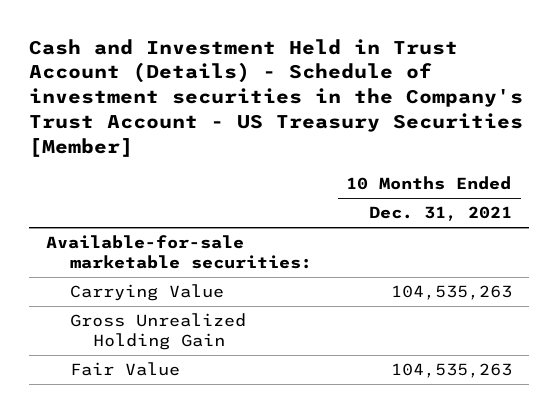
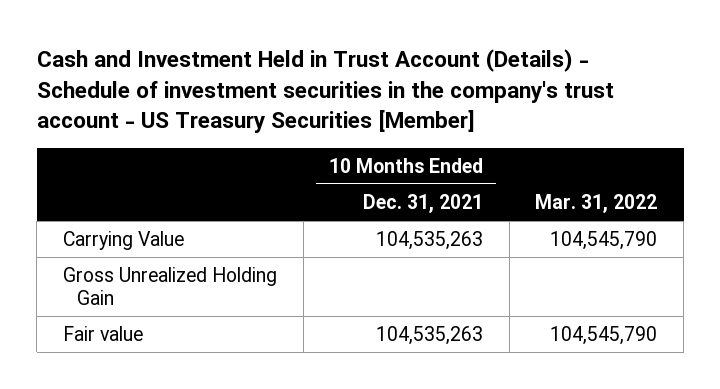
[28,38,523,157] Cash and Investment Held in Trust Account (Details) - Schedule of investment securities in the Company's Trust Account - US Treasury Securities [Member] -> [36,49,614,133] Cash and Investment Held in Trust Account (Details) - Schedule of investment securities in the company's trust account - US Treasury Securities [Member]
none -> [535,194,658,214] Mar. 31, 2022
[46,235,312,269] Available-for-sale marketable securities: -> none
[69,362,180,377] Fair Value -> [63,326,144,342] Fair value

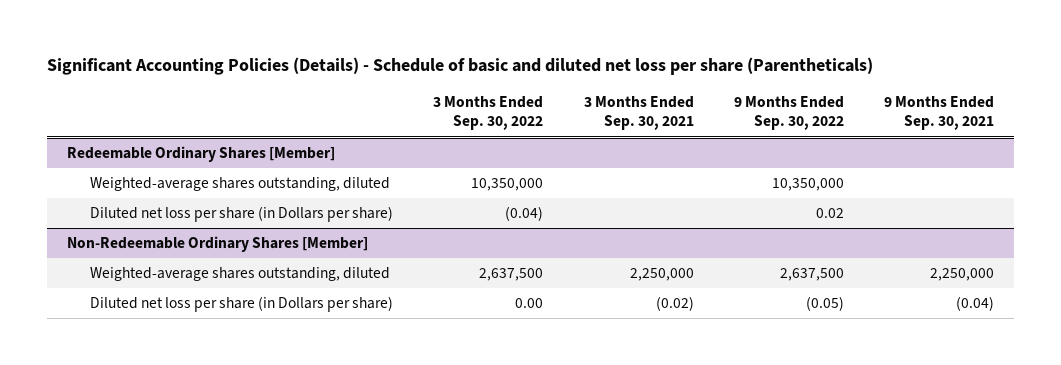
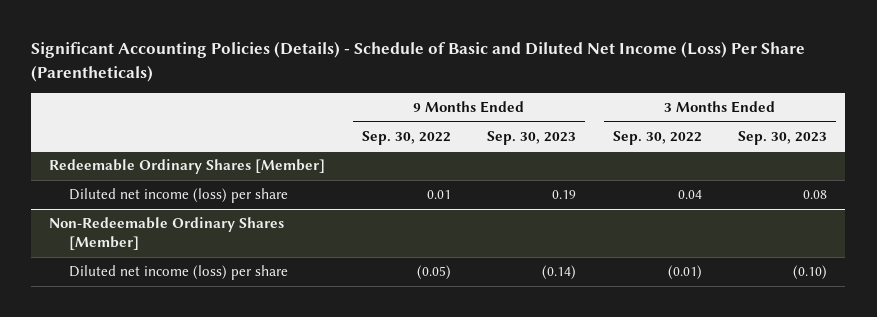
[46,57,873,76] Significant Accounting Policies (Details) - Schedule of basic and diluted net loss per share (Parentheticals) -> [31,41,806,82] Significant Accounting Policies (Details) - Schedule of Basic and Diluted Net Income (Loss) Per Share (Parentheticals)
[583,96,694,131] 3 Months Ended Sep. 30, 2021 -> none
[884,96,995,131] 9 Months Ended Sep. 30, 2021 -> none
none -> [487,130,577,145] Sep. 30, 2023
none -> [738,130,828,145] Sep. 30, 2023
[90,177,391,192] Weighted-average shares outstanding, diluted -> none
[90,206,394,223] Diluted net loss per share (in Dollars per share) -> [68,188,288,204] Diluted net income (loss) per share
[505,206,544,222] (0.04) -> [677,190,702,200] 0.04
[815,208,844,219] 0.02 -> [426,190,451,200] 0.01
[90,267,391,282] Weighted-average shares outstanding, diluted -> none
[90,296,394,313] Diluted net loss per share (in Dollars per share) -> [68,265,288,281] Diluted net income (loss) per share
[515,298,544,309] 0.00 -> [667,265,702,281] (0.01)

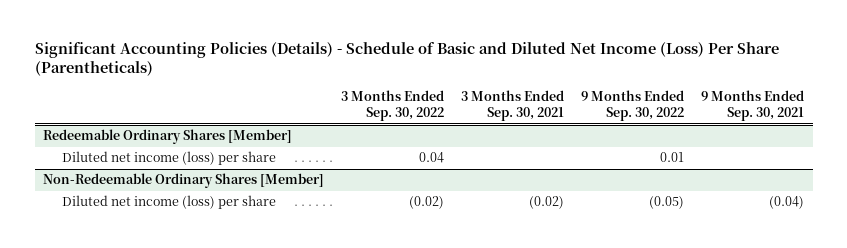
[487,130,577,145] Sep. 30, 2023 -> none
[738,130,828,145] Sep. 30, 2023 -> none
none -> [461,90,565,122] 3 Months Ended Sep. 30, 2021
none -> [701,90,805,122] 9 Months Ended Sep. 30, 2021
[667,265,702,281] (0.01) -> [409,196,445,210] (0.02)

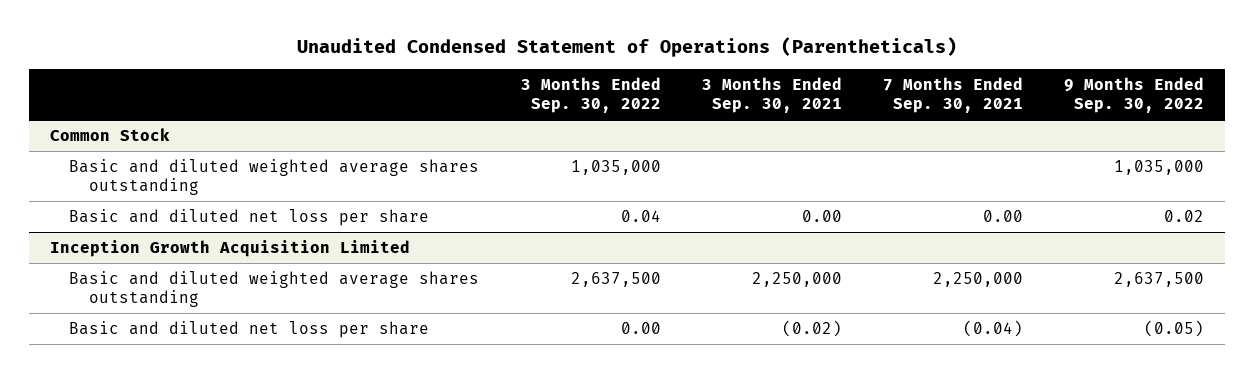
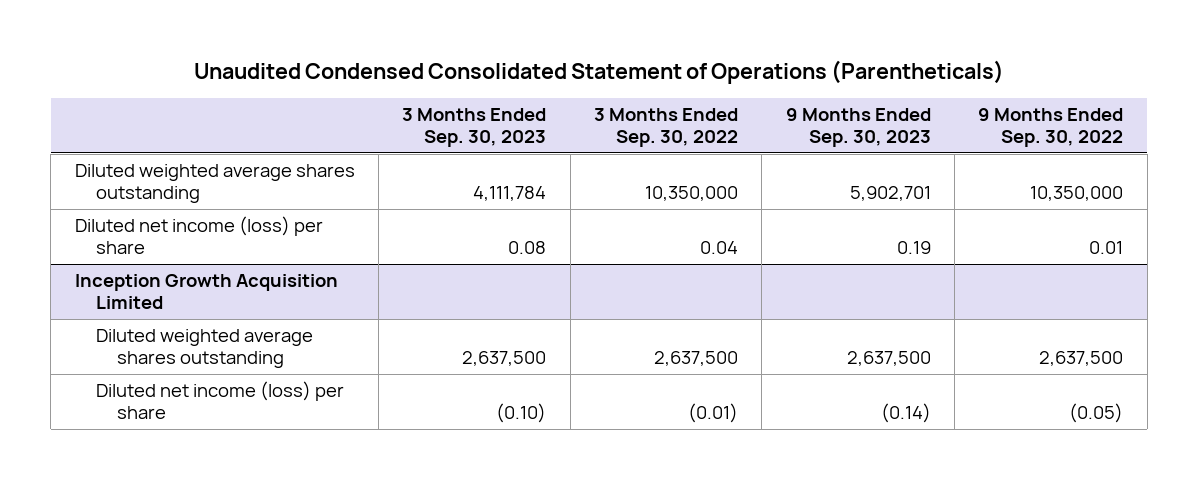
[297,37,958,58] Unaudited Condensed Statement of Operations (Parentheticals) -> [193,60,1004,85] Unaudited Condensed Consolidated Statement of Operations (Parentheticals)
[701,76,842,114] 3 Months Ended Sep. 30, 2021 -> none
[882,76,1023,114] 7 Months Ended Sep. 30, 2021 -> none
none -> [402,107,547,148] 3 Months Ended Sep. 30, 2023
none -> [785,107,931,148] 9 Months Ended Sep. 30, 2023
[49,127,170,141] Common Stock -> none
[69,158,480,196] Basic and diluted weighted average shares outstanding -> [74,163,355,204] Diluted weighted average shares outstanding
[570,159,661,175] 1,035,000 -> [644,186,738,202] 10,350,000
[1114,159,1205,175] 1,035,000 -> [1030,186,1124,202] 10,350,000
[69,208,430,226] Basic and diluted net loss per share -> [74,215,323,255] Diluted net income (loss) per share
[1164,209,1205,222] 0.02 -> [1089,241,1124,255] 0.01
[69,270,480,308] Basic and diluted weighted average shares outstanding -> [95,328,313,369] Diluted weighted average shares outstanding
[69,320,430,338] Basic and diluted net loss per share -> [95,380,344,420] Diluted net income (loss) per share
[620,321,661,334] 0.00 -> [687,403,738,424] (0.01)

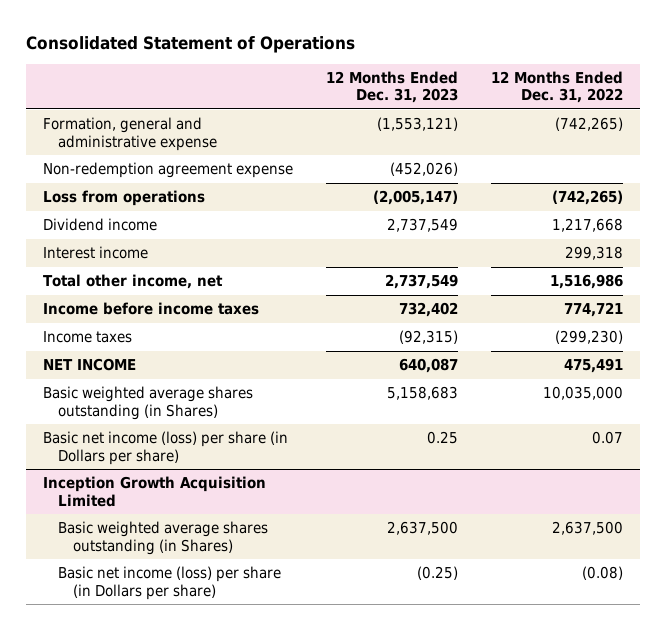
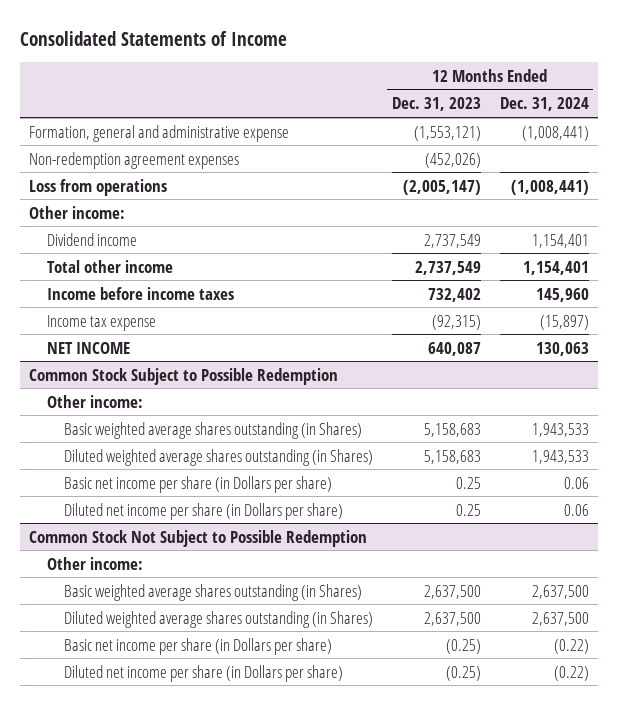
[26,35,356,53] Consolidated Statement of Operations -> [20,30,288,46] Consolidated Statements of Income
[491,70,624,104] 12 Months Ended Dec. 31, 2022 -> none
none -> [499,97,589,112] Dec. 31, 2024
[42,162,293,179] Non-redemption agreement expense -> [29,151,240,169] Non-redemption agreement expenses
none -> [29,205,126,219] Other income:
[42,246,148,260] Interest income -> none
[42,274,223,290] Total other income, net -> [46,259,173,273] Total other income
[42,331,132,344] Income taxes -> [46,314,156,331] Income tax expense
none -> [29,367,339,385] Common Stock Subject to Possible Redemption
none -> [46,394,143,408] Other income:
[42,476,266,507] Inception Growth Acquisition Limited -> none
none -> [64,448,374,466] Diluted weighted average shares outstanding (in Shares)
[42,431,288,465] Basic net income (loss) per share (in Dollars per share) -> [64,475,333,493] Basic net income per share (in Dollars per share)
none -> [64,502,344,520] Diluted net income per share (in Dollars per share)
none -> [29,529,368,547] Common Stock Not Subject to Possible Redemption
none -> [46,556,143,570] Other income:
none -> [64,610,374,628] Diluted weighted average shares outstanding (in Shares)
[57,566,281,600] Basic net income (loss) per share (in Dollars per share) -> [64,637,333,655] Basic net income per share (in Dollars per share)
none -> [64,664,344,682] Diluted net income per share (in Dollars per share)

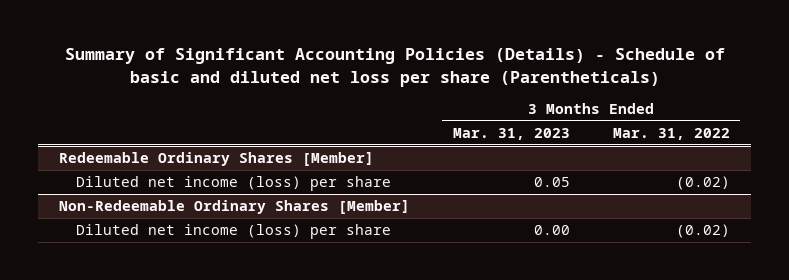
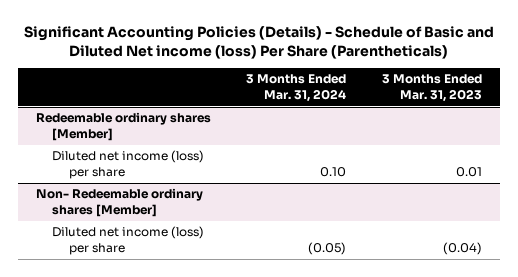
[64,48,725,87] Summary of Significant Accounting Policies (Details) - Schedule of basic and diluted net loss per share (Parentheticals) -> [23,25,494,59] Significant Accounting Policies (Details) - Schedule of Basic and Diluted Net income (loss) Per Share (Parentheticals)
[612,128,730,141] Mar. 31, 2022 -> none
none -> [246,74,347,103] 3 Months Ended Mar. 31, 2024
[59,152,375,167] Redeemable Ordinary Shares [Member] -> [35,112,211,142] Redeemable ordinary shares [Member]
[534,177,571,188] 0.05 -> [455,167,482,178] 0.01
[59,200,411,215] Non-Redeemable Ordinary Shares [Member] -> [35,188,203,218] Non- Redeemable ordinary shares [Member]
[534,225,571,236] 0.00 -> [442,242,482,256] (0.04)

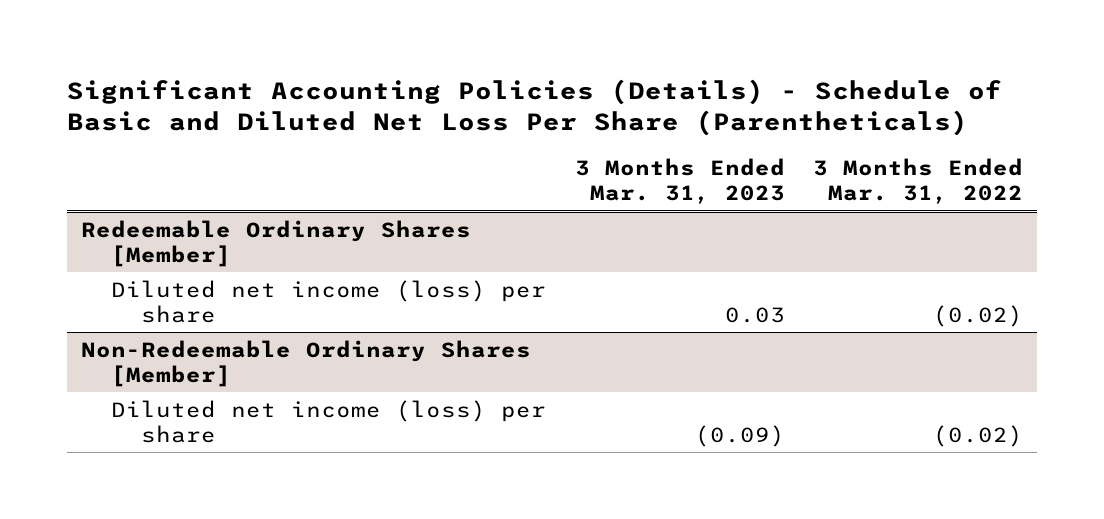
[23,25,494,59] Significant Accounting Policies (Details) - Schedule of Basic and Diluted Net income (loss) Per Share (Parentheticals) -> [66,78,1002,137] Significant Accounting Policies (Details) - Schedule of Basic and Diluted Net Loss Per Share (Parentheticals)
[246,74,347,103] 3 Months Ended Mar. 31, 2024 -> none
none -> [813,158,1024,205] 3 Months Ended Mar. 31, 2022
[35,112,211,142] Redeemable ordinary shares [Member] -> [81,219,472,267] Redeemable Ordinary Shares [Member]
[455,167,482,178] 0.01 -> [724,306,785,323] 0.03
[35,188,203,218] Non- Redeemable ordinary shares [Member] -> [81,339,532,387] Non-Redeemable Ordinary Shares [Member]
[442,242,482,256] (0.04) -> [694,424,785,447] (0.09)

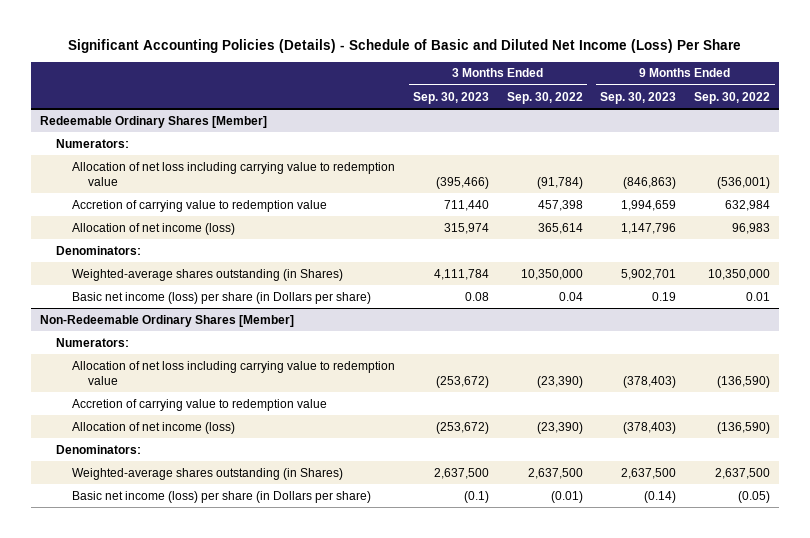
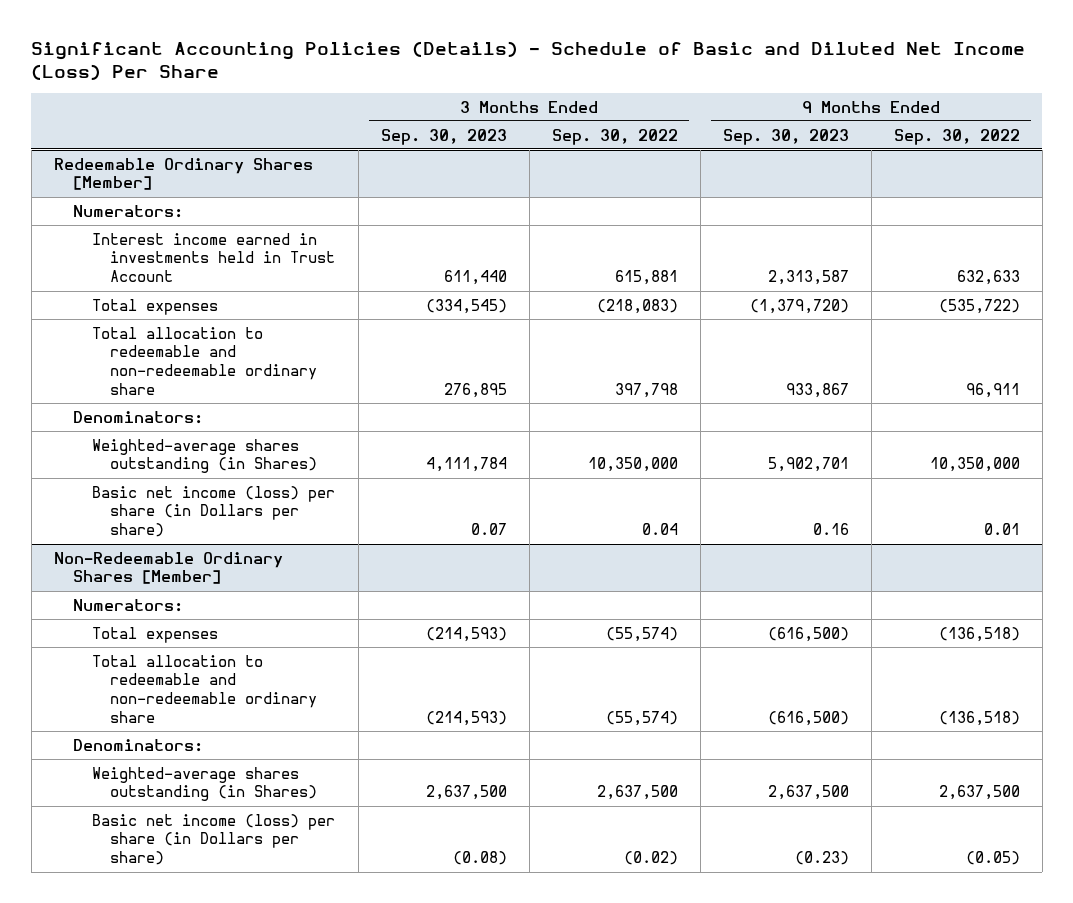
[72,161,396,186] Allocation of net loss including carrying value to redemption value -> none
[72,199,328,212] Accretion of carrying value to redemption value -> none
[72,222,236,235] Allocation of net income (loss) -> none
none -> [91,232,336,283] Interest income earned in investments held in Trust Account
none -> [91,298,218,315] Total expenses
none -> [91,326,318,396] Total allocation to redeemable and non-redeemable ordinary share
[465,291,490,301] 0.08 -> [470,523,507,536] 0.07
[652,291,677,301] 0.19 -> [812,523,849,536] 0.16
[72,360,396,385] Allocation of net loss including carrying value to redemption value -> none
[72,398,328,411] Accretion of carrying value to redemption value -> none
[72,421,236,434] Allocation of net income (loss) -> none
none -> [91,626,218,643] Total expenses
none -> [91,654,318,724] Total allocation to redeemable and non-redeemable ordinary share
[464,490,490,503] (0.1) -> [452,851,507,866] (0.08)
[550,490,583,503] (0.01) -> [623,851,678,866] (0.02)
[644,490,677,503] (0.14) -> [794,851,849,866] (0.23)

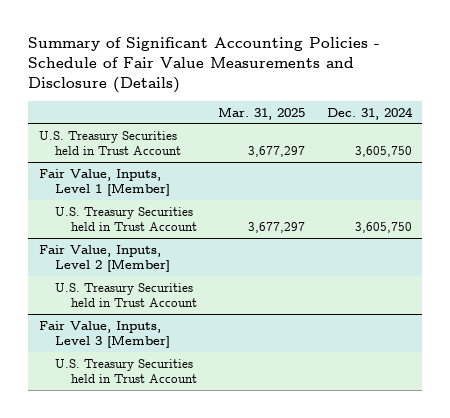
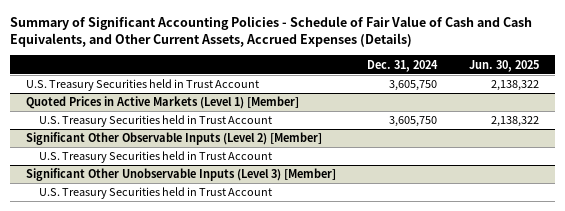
[27,36,380,94] Summary of Significant Accounting Policies - Schedule of Fair Value Measurements and Disclosure (Details) -> [9,16,532,48] Summary of Significant Accounting Policies - Schedule of Fair Value of Cash and Cash Equivalents, and Other Current Assets, Accrued Expenses (Details)
[218,106,306,120] Mar. 31, 2025 -> none
none -> [468,59,539,72] Jun. 30, 2025
[38,168,170,197] Fair Value, Inputs, Level 1 [Member] -> [25,96,299,110] Quoted Prices in Active Markets (Level 1) [Member]
[38,244,170,273] Fair Value, Inputs, Level 2 [Member] -> [25,132,322,146] Significant Other Observable Inputs (Level 2) [Member]
[38,320,170,349] Fair Value, Inputs, Level 3 [Member] -> [25,168,336,182] Significant Other Unobservable Inputs (Level 3) [Member]

